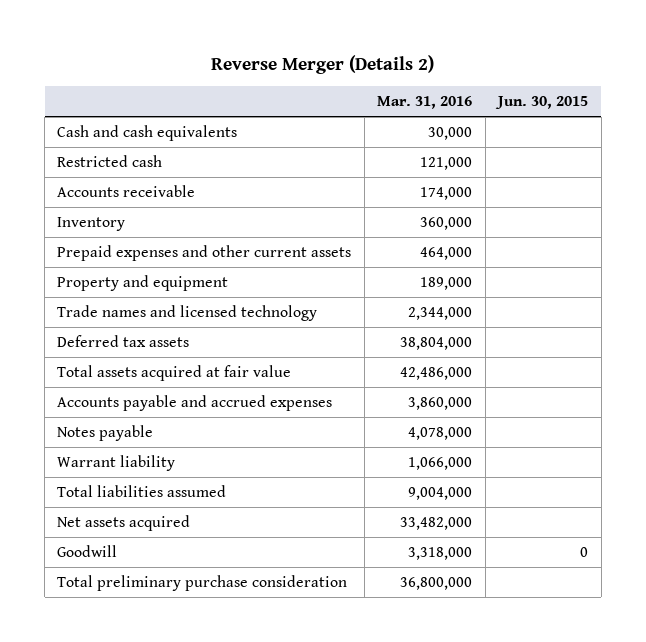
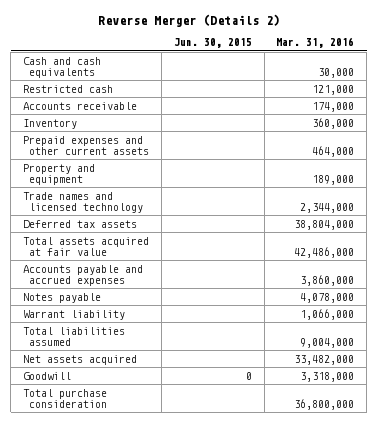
[57,575,348,592] Total preliminary purchase consideration -> [23,388,108,409] Total purchase consideration

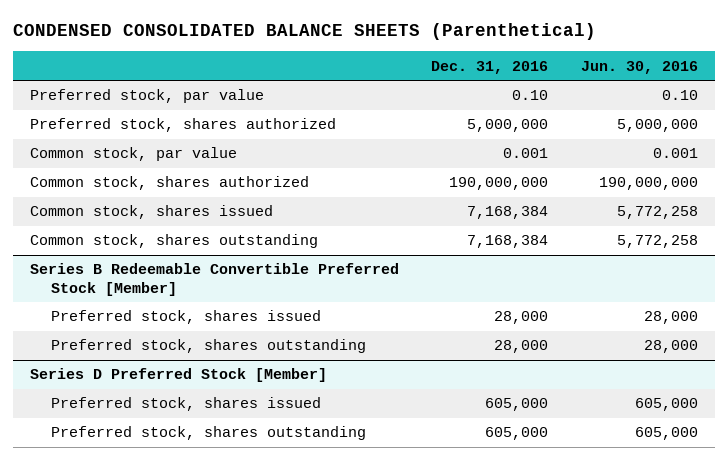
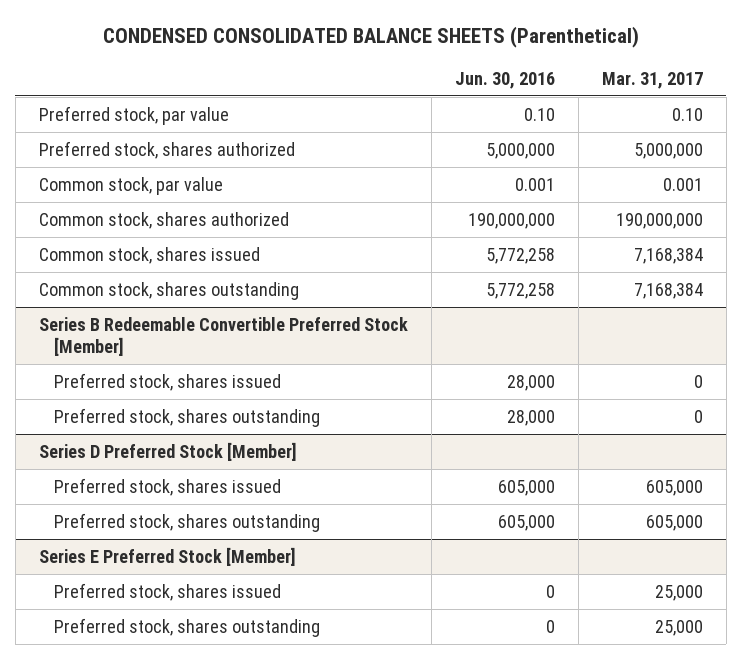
[431,60,549,74] Dec. 31, 2016 -> none
none -> [601,71,703,89] Mar. 31, 2017
none -> [38,546,296,566] Series E Preferred Stock [Member]
none -> [54,582,282,601] Preferred stock, shares issued
none -> [54,617,321,637] Preferred stock, shares outstanding

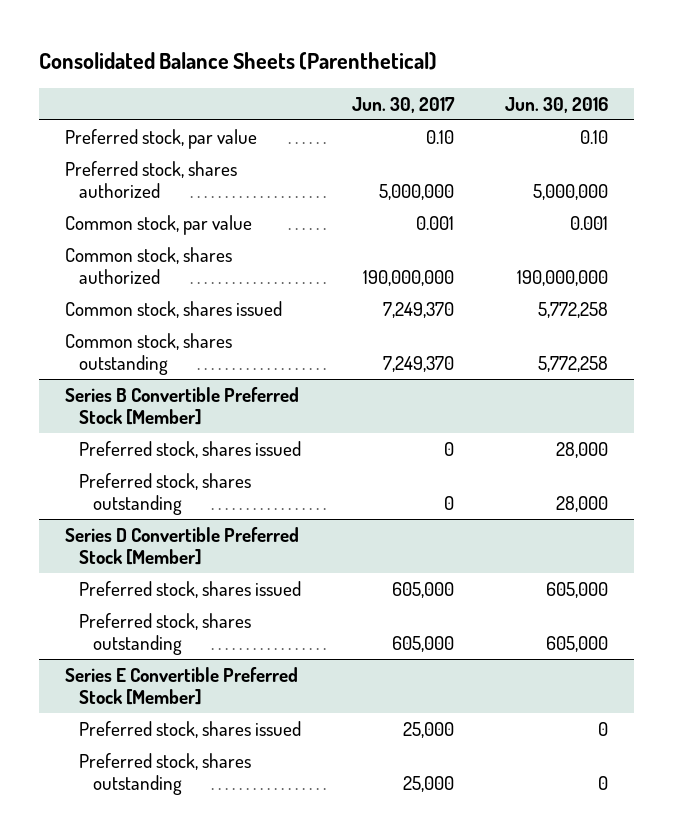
[102,25,639,48] CONDENSED CONSOLIDATED BALANCE SHEETS (Parenthetical) -> [39,51,438,70] Consolidated Balance Sheets (Parenthetical)
[601,71,703,89] Mar. 31, 2017 -> none
none -> [351,96,455,113] Jun. 30, 2017
[38,316,408,356] Series B Redeemable Convertible Preferred Stock [Member] -> [64,386,299,425] Series B Convertible Preferred Stock [Member]
[38,441,297,461] Series D Preferred Stock [Member] -> [64,526,299,565] Series D Convertible Preferred Stock [Member]
[38,546,296,566] Series E Preferred Stock [Member] -> [64,666,298,705] Series E Convertible Preferred Stock [Member]

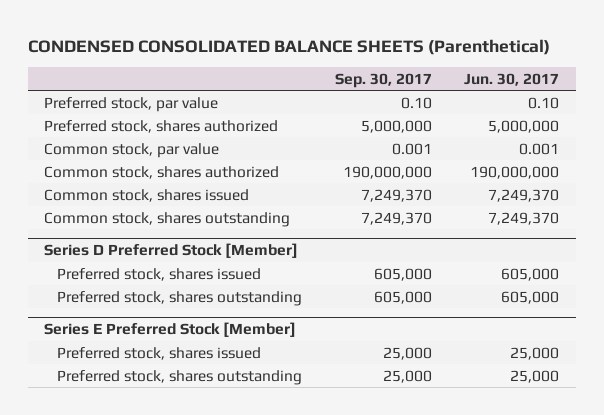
[39,51,438,70] Consolidated Balance Sheets (Parenthetical) -> [28,38,551,55] CONDENSED CONSOLIDATED BALANCE SHEETS (Parenthetical)
[505,96,609,113] Jun. 30, 2016 -> none
none -> [334,72,432,88] Sep. 30, 2017
[64,386,299,425] Series B Convertible Preferred Stock [Member] -> none
[78,440,301,458] Preferred stock, shares issued -> none
[78,472,251,515] Preferred stock, shares outstanding -> none
[64,526,299,565] Series D Convertible Preferred Stock [Member] -> [44,243,299,259] Series D Preferred Stock [Member]
[64,666,298,705] Series E Convertible Preferred Stock [Member] -> [44,322,297,338] Series E Preferred Stock [Member]

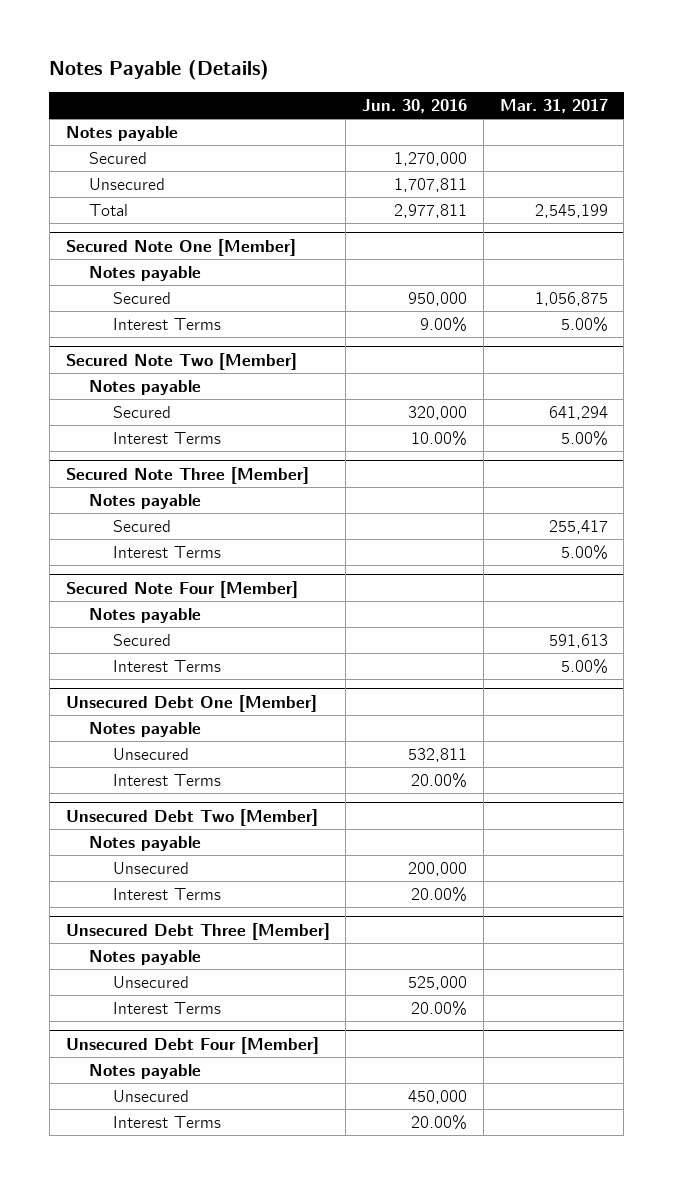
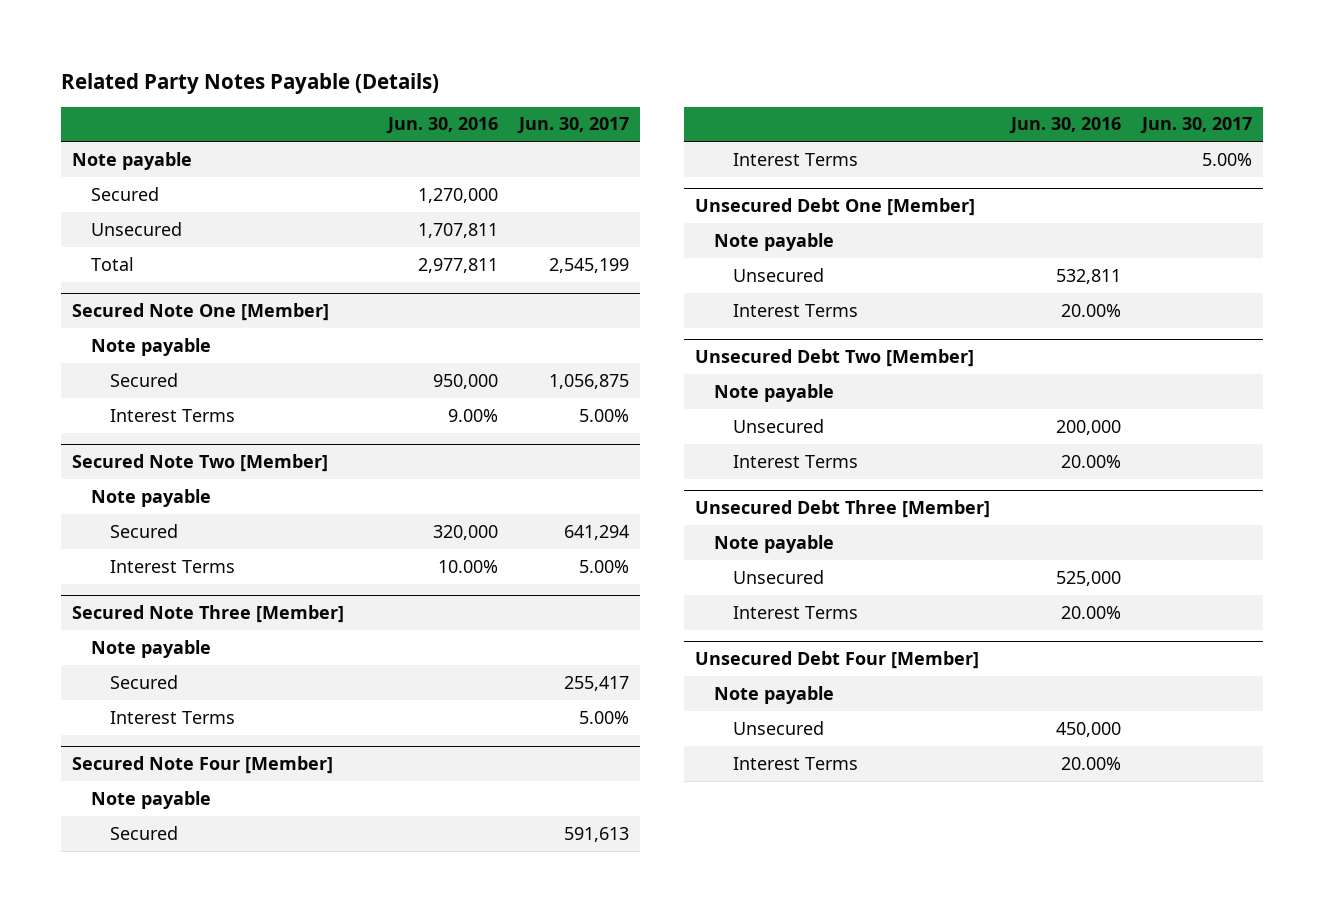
[49,60,270,81] Notes Payable (Details) -> [61,72,440,94] Related Party Notes Payable (Details)
[499,99,608,114] Mar. 31, 2017 -> none
none -> [517,117,630,135] Jun. 30, 2017
[65,125,178,141] Notes payable -> [71,151,192,170] Note payable
[89,265,202,281] Notes payable -> [90,337,211,356] Note payable
[89,379,202,395] Notes payable -> [90,488,211,507] Note payable
[89,493,202,509] Notes payable -> [90,639,211,658] Note payable
[89,607,202,623] Notes payable -> [90,790,211,809] Note payable
[89,721,202,737] Notes payable -> [713,232,834,251] Note payable
[89,835,202,851] Notes payable -> [713,383,834,402] Note payable
[89,949,202,965] Notes payable -> [713,534,834,553] Note payable
[89,1063,202,1079] Notes payable -> [713,685,834,704] Note payable

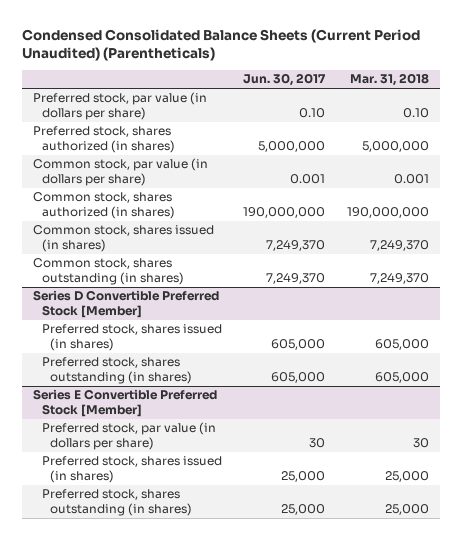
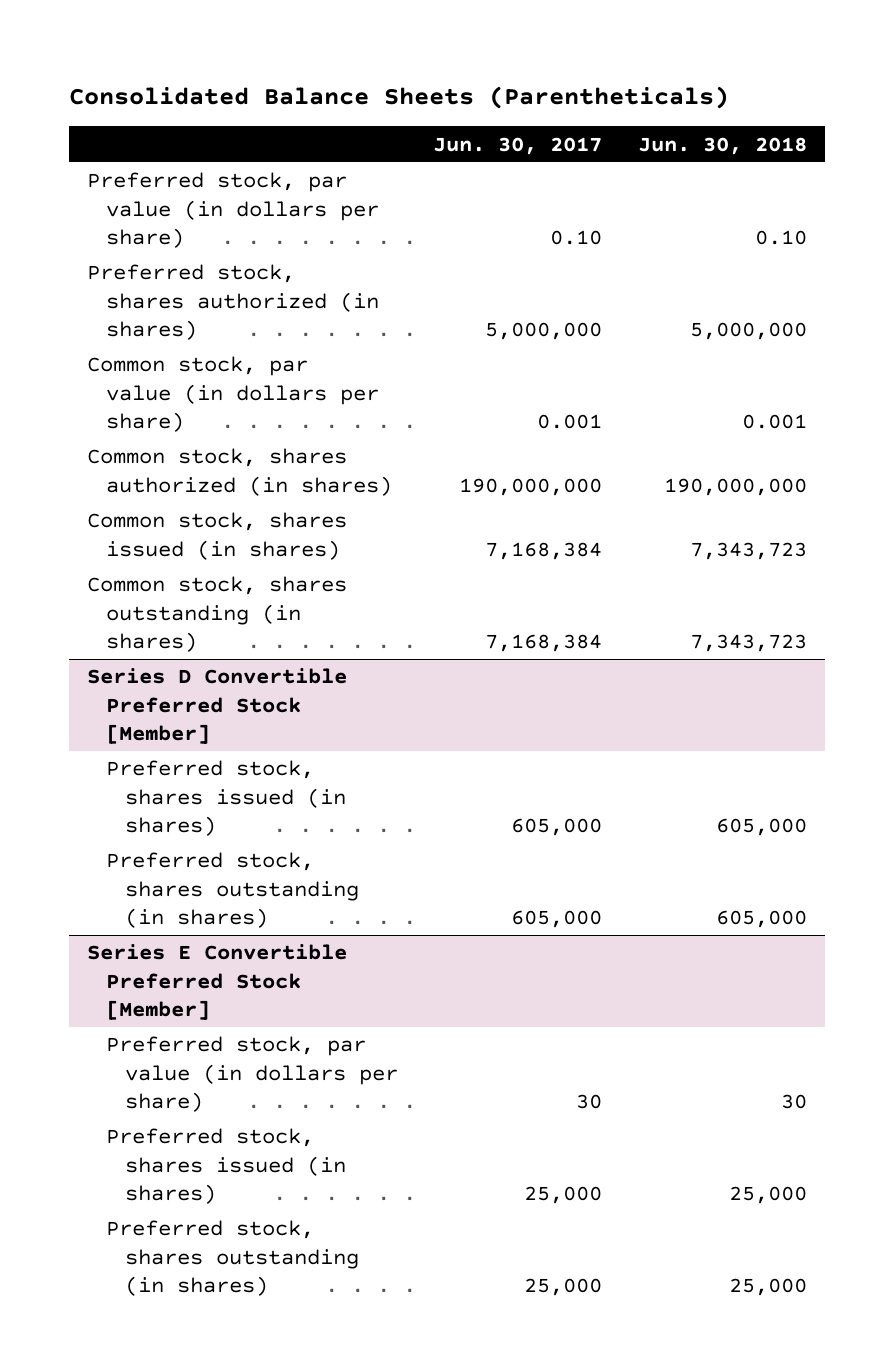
[21,29,420,62] Condensed Consolidated Balance Sheets (Current Period Unaudited) (Parentheticals) -> [69,85,730,109] Consolidated Balance Sheets (Parentheticals)
[349,73,429,87] Mar. 31, 2018 -> none
none -> [638,136,808,155] Jun. 30, 2018
[266,240,326,252] 7,249,370 -> [485,541,603,560] 7,168,384
[266,273,326,285] 7,249,370 -> [485,634,603,653] 7,168,384

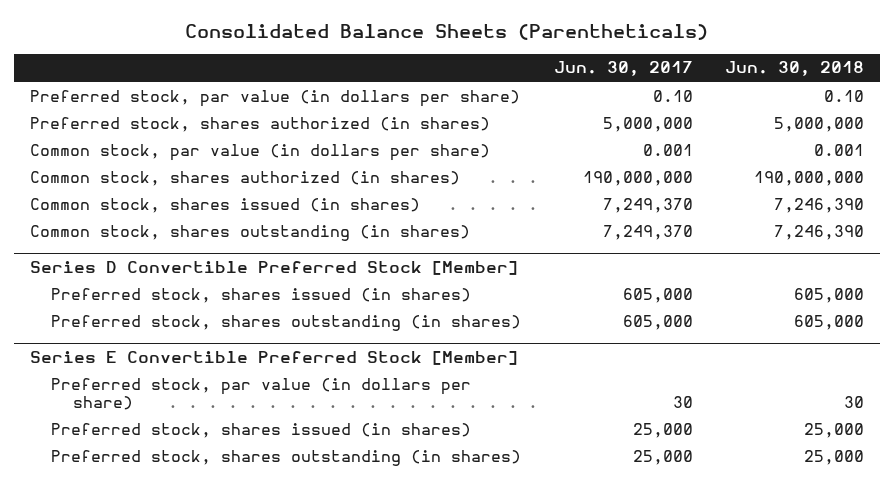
[485,541,603,560] 7,168,384 -> [602,197,693,213] 7,249,370
[690,541,808,560] 7,343,723 -> [774,197,865,213] 7,246,390
[485,634,603,653] 7,168,384 -> [602,224,693,240] 7,249,370
[690,634,808,653] 7,343,723 -> [774,224,865,240] 7,246,390

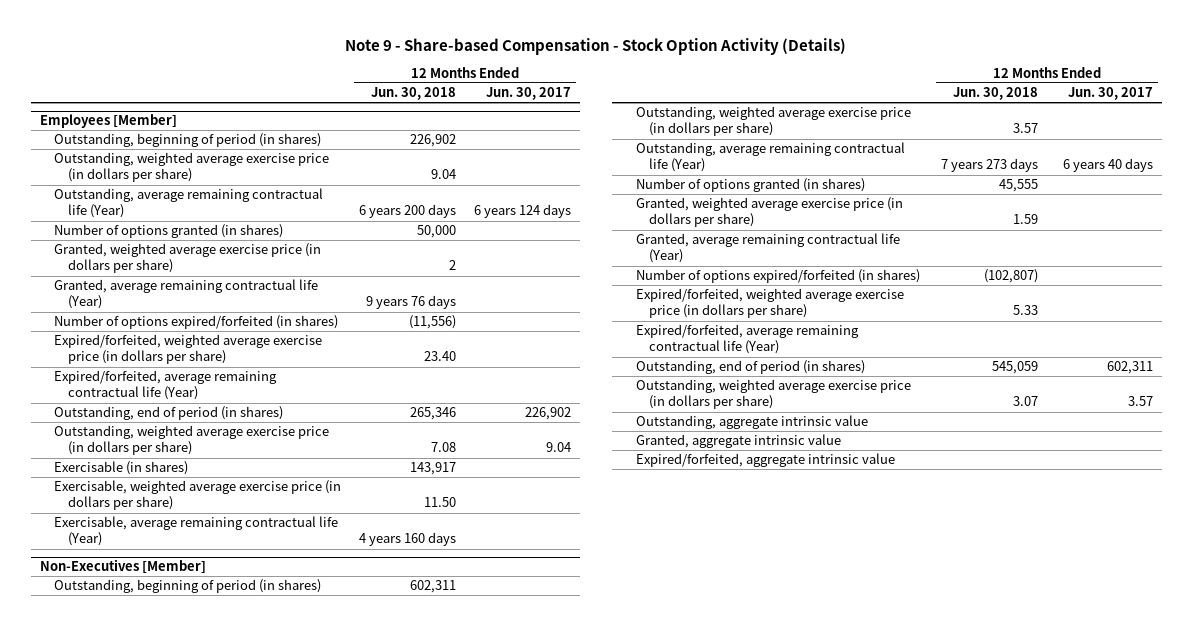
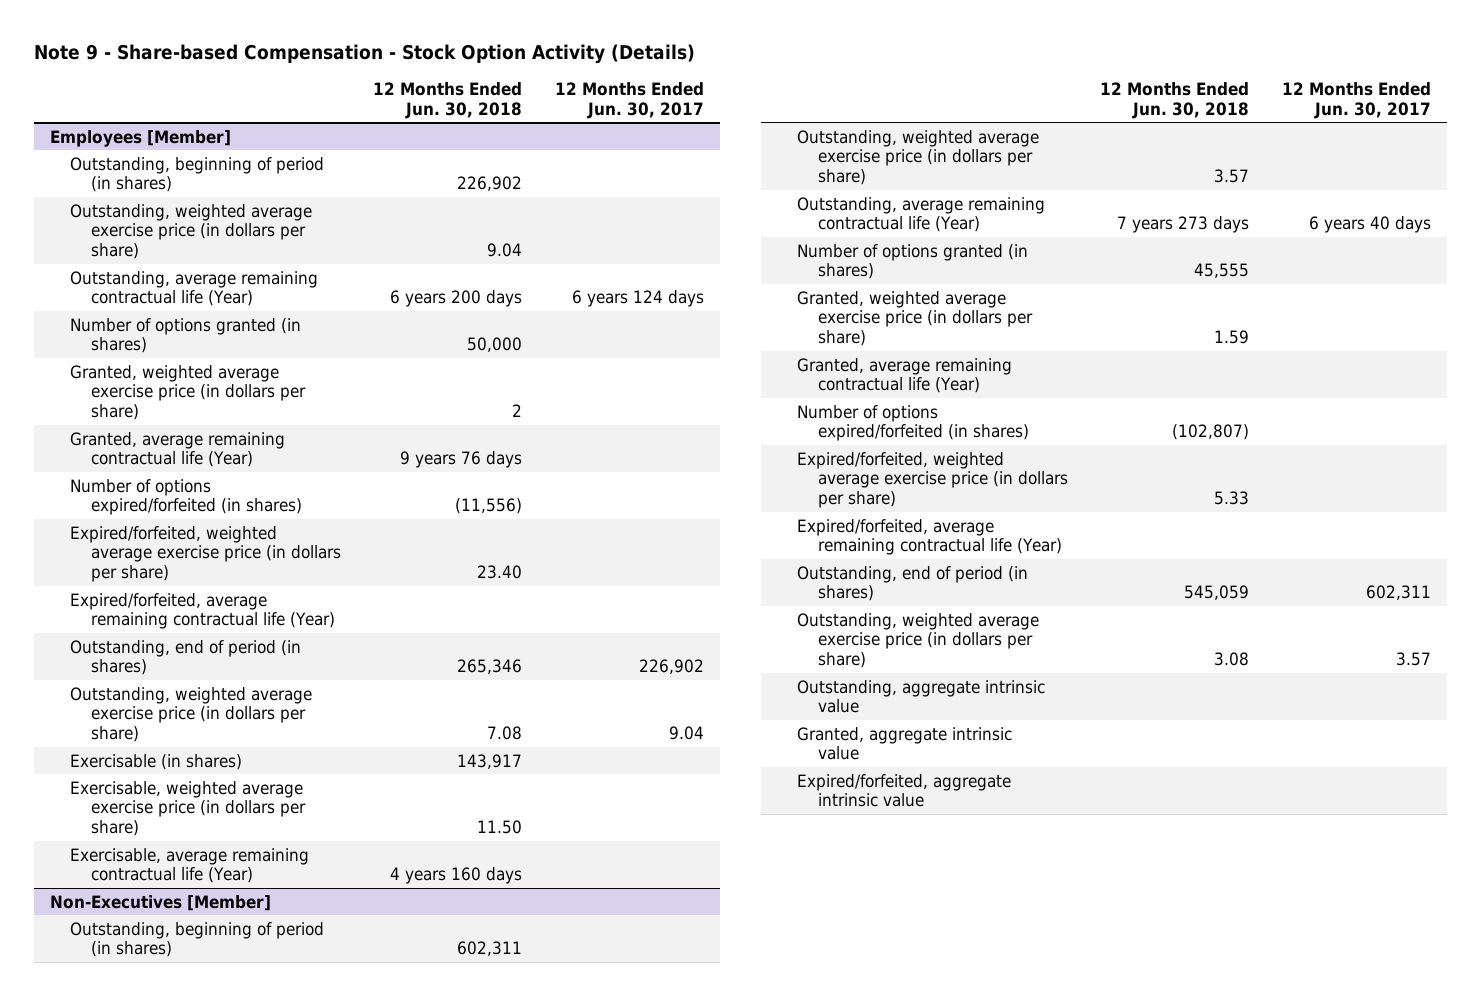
[1012,396,1038,407] 3.07 -> [1214,652,1250,667] 3.08

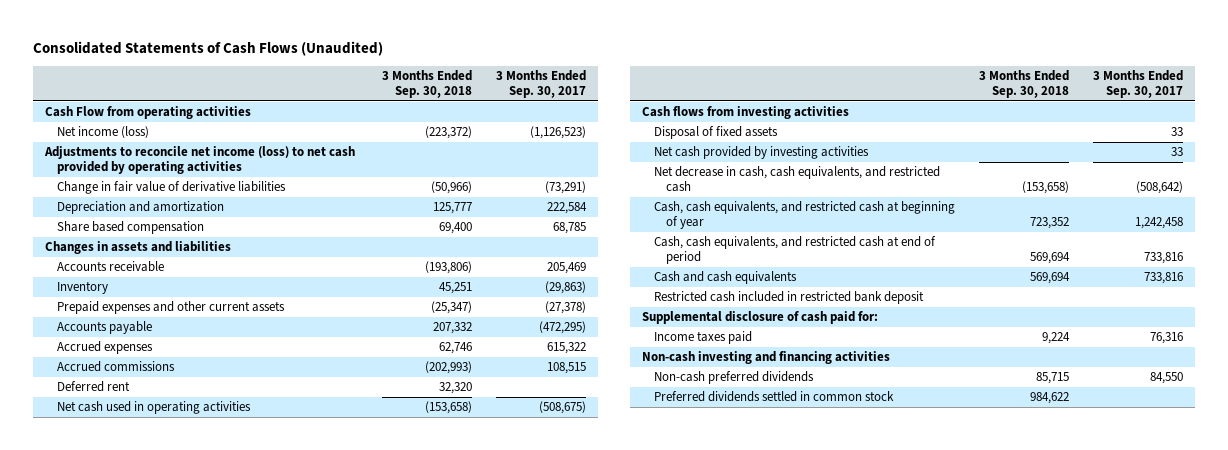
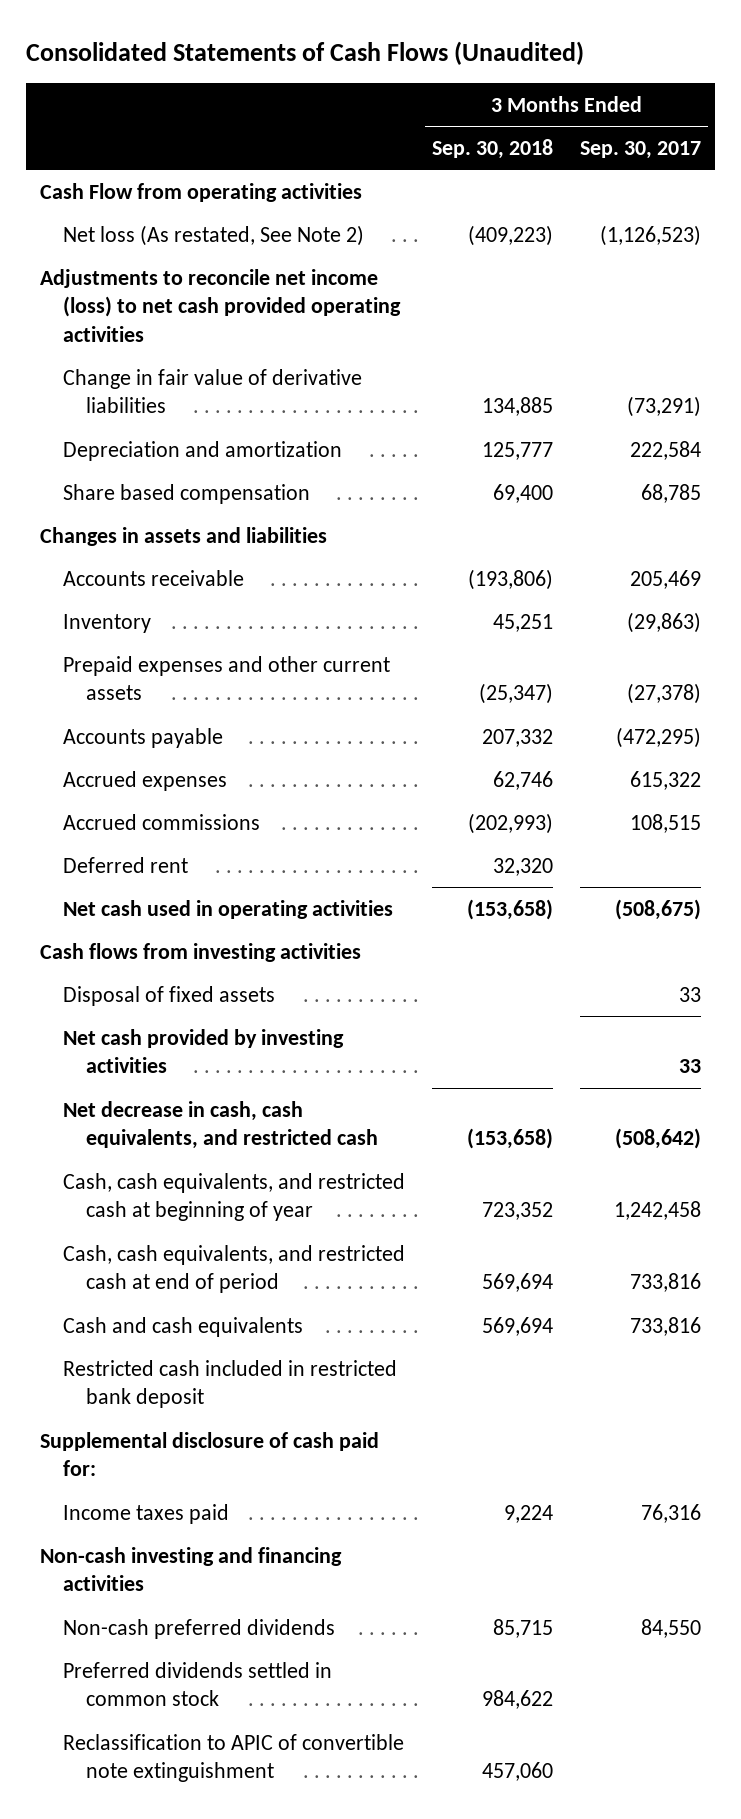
[56,126,149,139] Net income (loss) -> [62,224,364,246] Net loss (As restated, See Note 2)
[424,126,472,140] (223,372) -> [468,224,554,246] (409,223)
[43,146,355,175] Adjustments to reconcile net income (loss) to net cash provided by operating activities -> [40,268,401,342] Adjustments to reconcile net income (loss) to net cash provided operating activities
[430,181,472,195] (50,966) -> [482,397,554,417] 134,885
none -> [62,1733,404,1783] Reclassification to APIC of convertible note extinguishment

